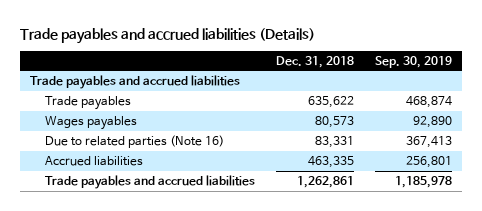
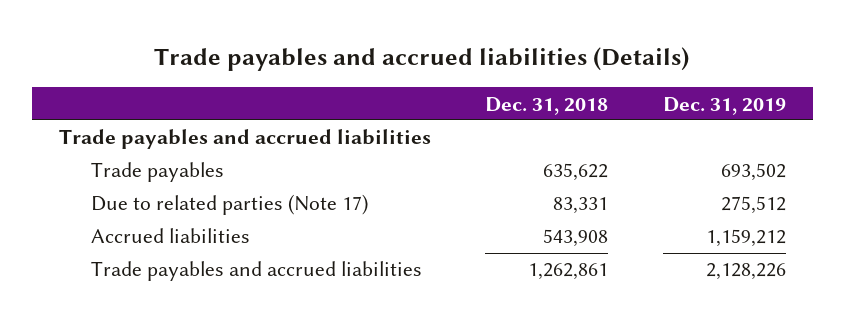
[374,55,452,68] Sep. 30, 2019 -> none
none -> [662,96,786,115] Dec. 31, 2019
[44,116,137,131] Wages payables -> none
[44,135,224,149] Due to related parties (Note 16) -> [90,194,368,216] Due to related parties (Note 17)
[307,156,354,169] 463,335 -> [543,229,609,248] 543,908

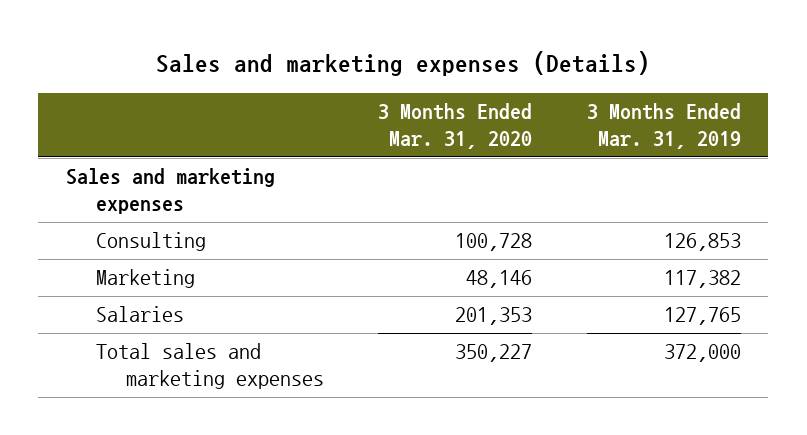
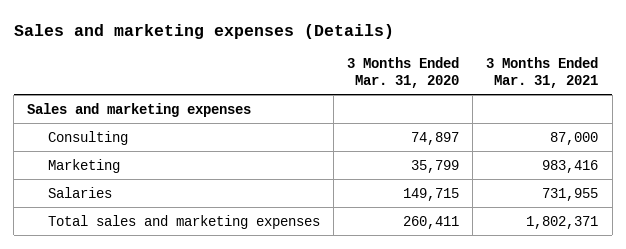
[587,103,742,150] 3 Months Ended Mar. 31, 2019 -> none
none -> [486,57,599,88] 3 Months Ended Mar. 31, 2021
[455,233,533,252] 100,728 -> [411,131,460,145] 74,897
[466,270,533,289] 48,146 -> [411,159,460,173] 35,799
[455,307,533,326] 201,353 -> [403,187,460,201] 149,715
[455,344,533,363] 350,227 -> [403,215,460,229] 260,411

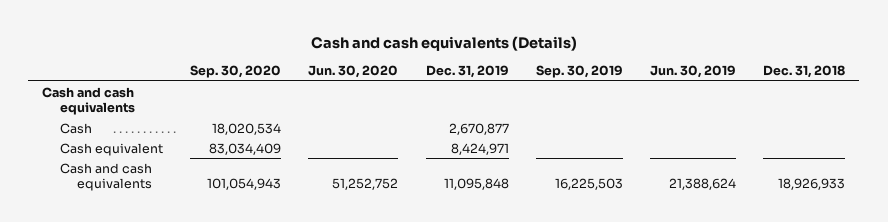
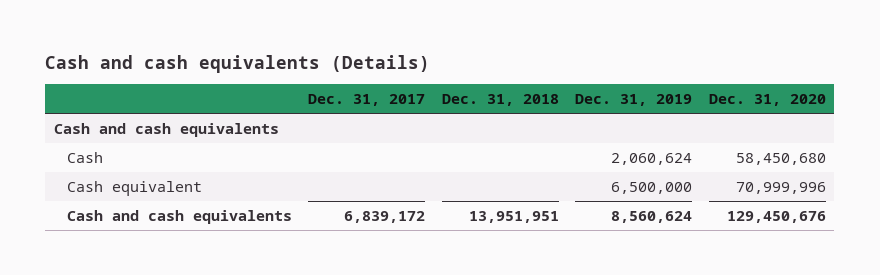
[189,65,281,79] Sep. 30, 2020 -> none
[308,65,399,79] Jun. 30, 2020 -> none
[535,65,623,79] Sep. 30, 2019 -> none
[650,65,737,79] Jun. 30, 2019 -> none
none -> [308,93,426,106] Dec. 31, 2017
none -> [708,93,826,106] Dec. 31, 2020
[448,122,509,135] 2,670,877 -> [611,153,693,166] 2,060,624
[450,142,509,155] 8,424,971 -> [611,182,693,195] 6,500,000
[443,178,509,191] 11,095,848 -> [611,211,693,224] 8,560,624
[778,178,846,191] 18,926,933 -> [468,211,559,224] 13,951,951

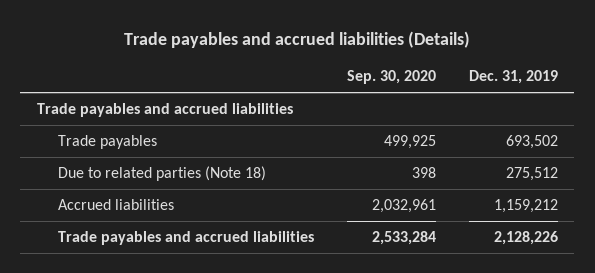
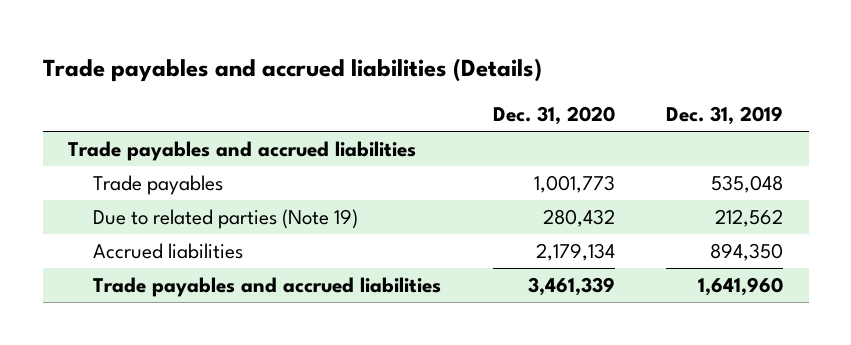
[347,70,437,85] Sep. 30, 2020 -> none
none -> [492,106,615,126] Dec. 31, 2020
[505,135,558,150] 693,502 -> [710,175,783,194] 535,048
[58,166,267,182] Due to related parties (Note 18) -> [93,209,359,230] Due to related parties (Note 19)
[505,167,558,182] 275,512 -> [714,209,783,228] 212,562
[493,199,558,214] 1,159,212 -> [709,243,783,262] 894,350
[493,231,558,246] 2,128,226 -> [697,277,783,297] 1,641,960

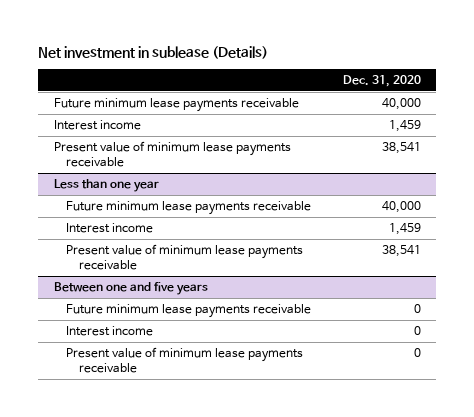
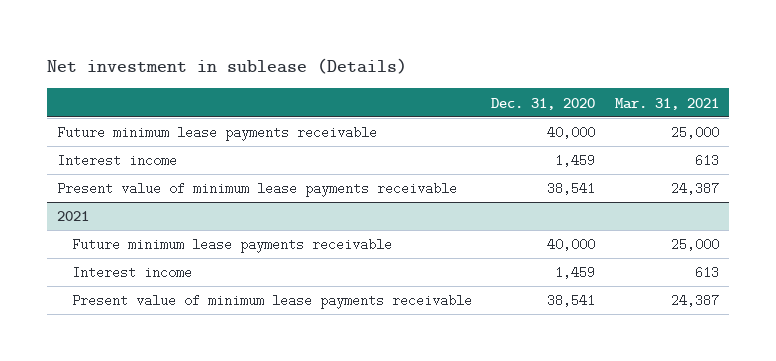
none -> [614,97,719,110] Mar. 31, 2021
[53,179,159,193] Less than one year -> [56,211,89,222] 2021
[53,282,208,296] Between one and five years -> none
[66,304,312,319] Future minimum lease payments receivable -> none
[66,326,154,337] Interest income -> none
[66,347,304,373] Present value of minimum lease payments receivable -> none

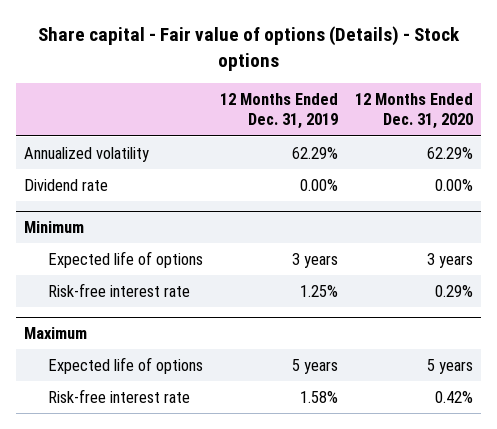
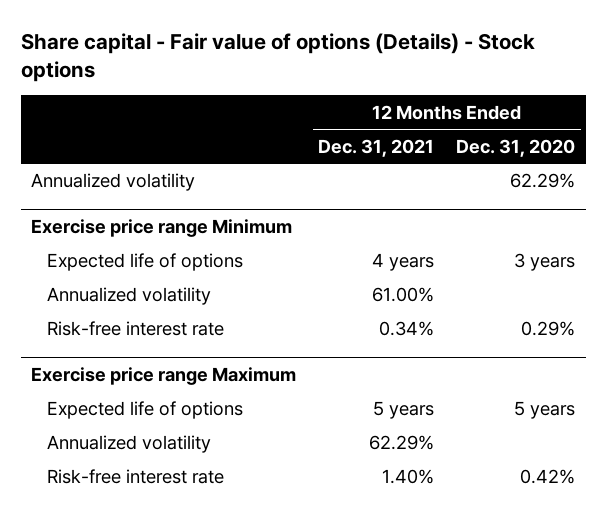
[220,92,339,130] 12 Months Ended Dec. 31, 2019 -> none
none -> [318,138,435,157] Dec. 31, 2021
[24,178,109,191] Dividend rate -> none
[24,221,85,234] Minimum -> [31,219,293,238] Exercise price range Minimum
none -> [47,287,212,306] Annualized volatility
[24,327,88,340] Maximum -> [31,367,297,386] Exercise price range Maximum
none -> [47,435,212,454] Annualized volatility

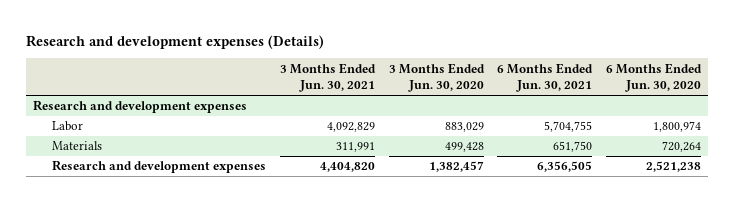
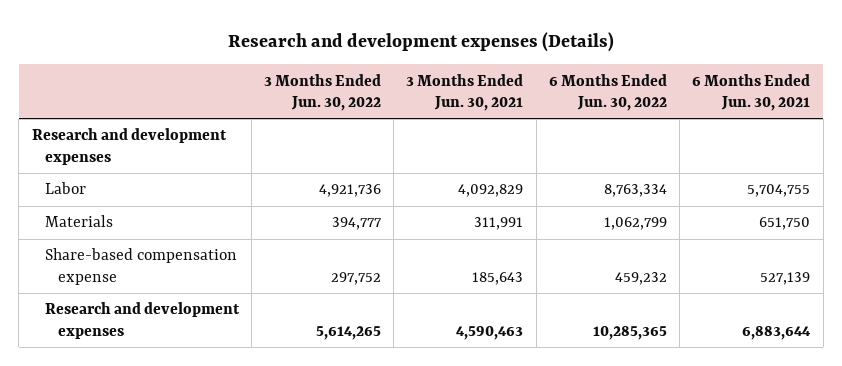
[388,62,485,93] 3 Months Ended Jun. 30, 2020 -> none
[606,62,703,93] 6 Months Ended Jun. 30, 2020 -> none
none -> [264,73,382,111] 3 Months Ended Jun. 30, 2022
none -> [548,73,667,111] 6 Months Ended Jun. 30, 2022
none -> [44,248,237,285] Share-based compensation expense
[319,162,375,173] 4,404,820 -> [456,325,524,340] 4,590,463
[537,161,593,173] 6,356,505 -> [742,325,812,340] 6,883,644

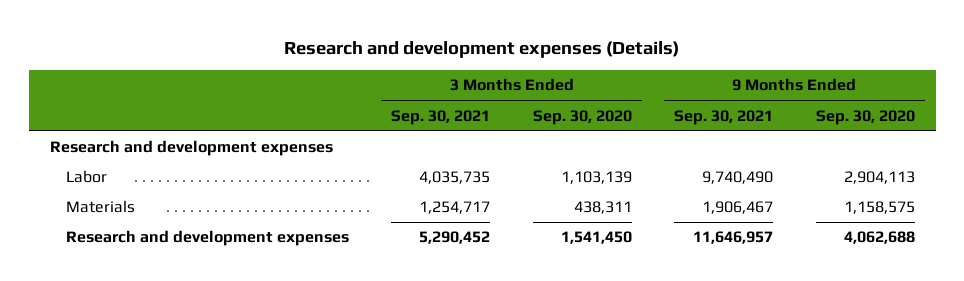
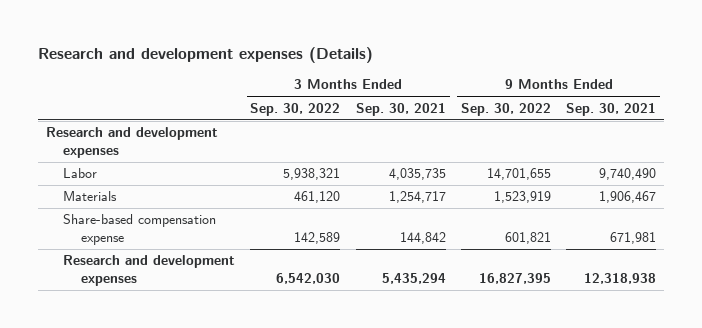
[532,109,632,125] Sep. 30, 2020 -> none
[815,109,915,125] Sep. 30, 2020 -> none
none -> [250,102,341,116] Sep. 30, 2022
none -> [460,102,551,116] Sep. 30, 2022
none -> [63,214,217,246] Share-based compensation expense
[419,231,491,245] 5,290,452 -> [381,273,446,285] 5,435,294
[693,231,774,245] 11,646,957 -> [584,273,657,285] 12,318,938

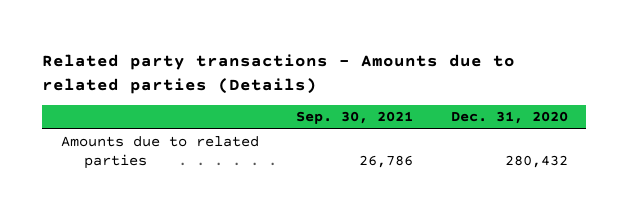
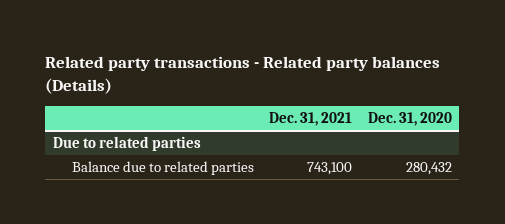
[42,53,516,94] Related party transactions - Amounts due to related parties (Details) -> [45,56,441,95] Related party transactions - Related party balances (Details)
[296,111,414,125] Sep. 30, 2021 -> none
none -> [269,112,353,127] Dec. 31, 2021
none -> [53,136,202,152] Due to related parties
[60,136,259,169] Amounts due to related parties -> [71,161,254,176] Balance due to related parties

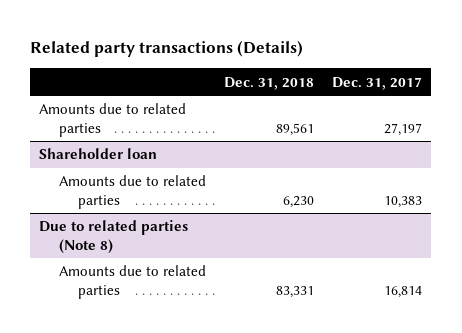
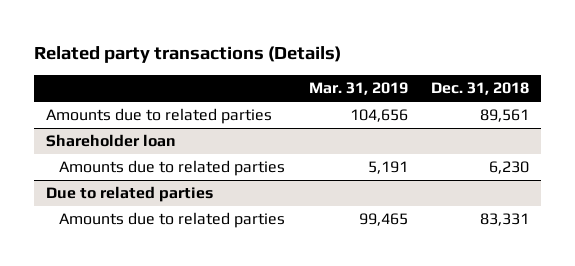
[332,76,423,90] Dec. 31, 2017 -> none
none -> [308,82,408,96] Mar. 31, 2019
[39,220,189,254] Due to related parties (Note 8) -> [45,186,213,203] Due to related parties

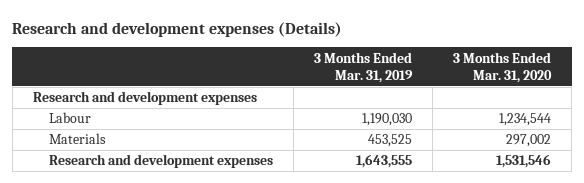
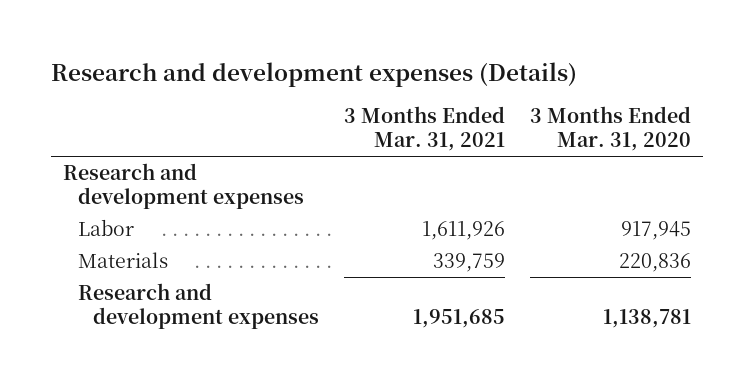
[314,51,414,83] 3 Months Ended Mar. 31, 2019 -> none
none -> [344,106,506,152] 3 Months Ended Mar. 31, 2021
[49,112,92,124] Labour -> none
none -> [78,219,135,237] Labor
[506,134,552,148] 297,002 -> [618,253,691,273] 220,836
[496,154,552,169] 1,531,546 -> [602,308,691,328] 1,138,781

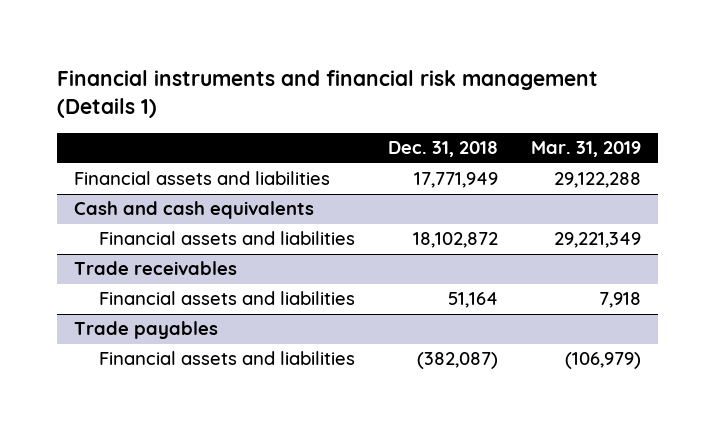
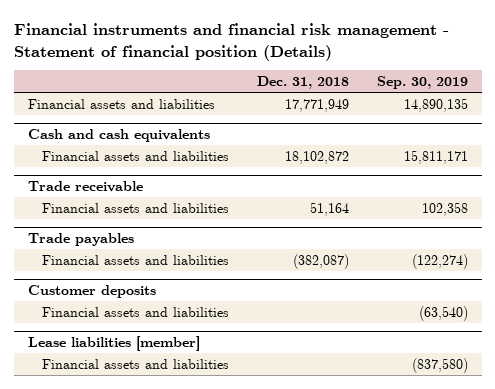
[57,69,599,119] Financial instruments and financial risk management (Details 1) -> [13,23,449,61] Financial instruments and financial risk management - Statement of financial position (Details)
[531,141,642,158] Mar. 31, 2019 -> none
none -> [376,75,468,89] Sep. 30, 2019
[73,261,237,276] Trade receivables -> [27,181,143,193] Trade receivable
none -> [27,285,156,299] Customer deposits
none -> [41,306,229,317] Financial assets and liabilities
none -> [27,336,200,352] Lease liabilities [member]
none -> [41,358,229,369] Financial assets and liabilities

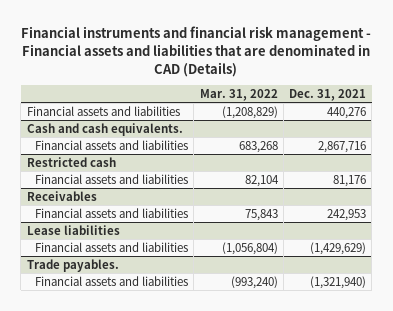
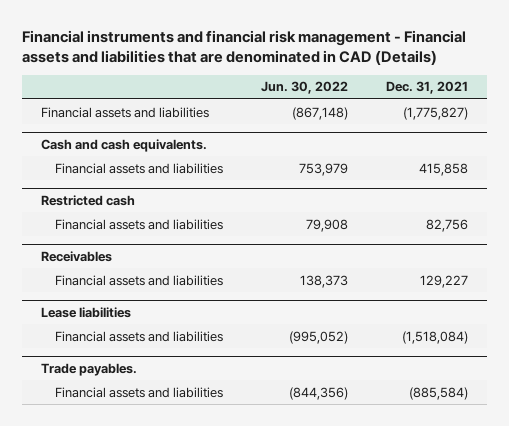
[199,89,278,102] Mar. 31, 2022 -> none
none -> [261,81,349,95] Jun. 30, 2022
[327,106,367,119] 440,276 -> [403,106,469,120] (1,775,827)
[318,140,367,153] 2,867,716 -> [419,162,469,176] 415,858
[333,174,367,187] 81,176 -> [426,218,469,232] 82,756
[327,208,367,221] 242,953 -> [420,274,469,288] 129,227
[310,241,367,255] (1,429,629) -> [402,330,469,344] (1,518,084)
[310,275,367,289] (1,321,940) -> [409,386,469,400] (885,584)

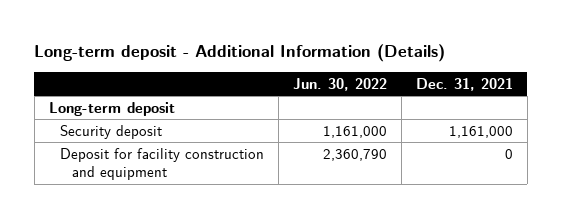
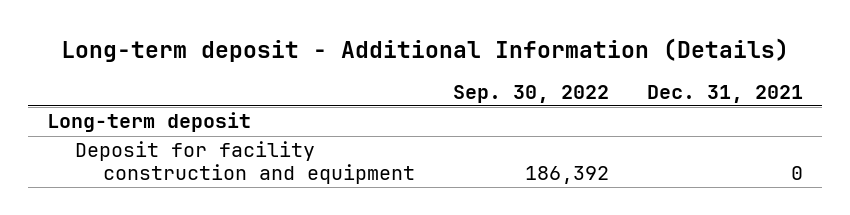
[293,78,388,92] Jun. 30, 2022 -> none
none -> [453,84,610,103] Sep. 30, 2022
[60,124,163,139] Security deposit -> none

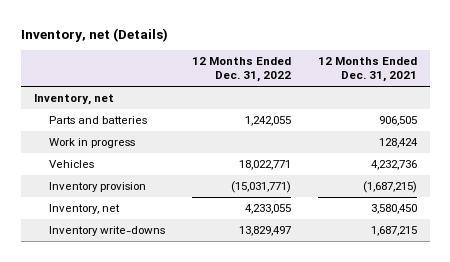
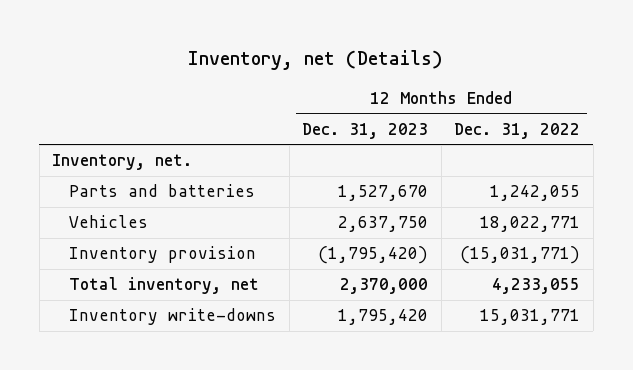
[317,57,417,83] 12 Months Ended Dec. 31, 2021 -> none
none -> [302,122,429,139] Dec. 31, 2023
[33,94,114,106] Inventory, net -> [52,154,193,171] Inventory, net.
[48,138,135,149] Work in progress -> none
[48,204,120,215] Inventory, net -> [69,277,260,295] Total inventory, net
[238,226,291,237] 13,829,497 -> [480,309,581,326] 15,031,771

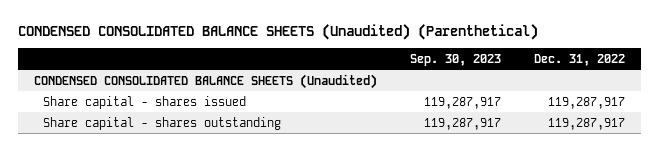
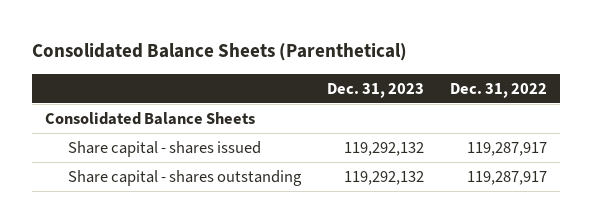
[18,24,539,41] CONDENSED CONSOLIDATED BALANCE SHEETS (Unaudited) (Parenthetical) -> [31,43,407,62] Consolidated Balance Sheets (Parenthetical)
[410,53,502,66] Sep. 30, 2023 -> none
none -> [326,82,424,98] Dec. 31, 2023
[34,73,378,89] CONDENSED CONSOLIDATED BALANCE SHEETS (Unaudited) -> [44,112,255,126] Consolidated Balance Sheets

